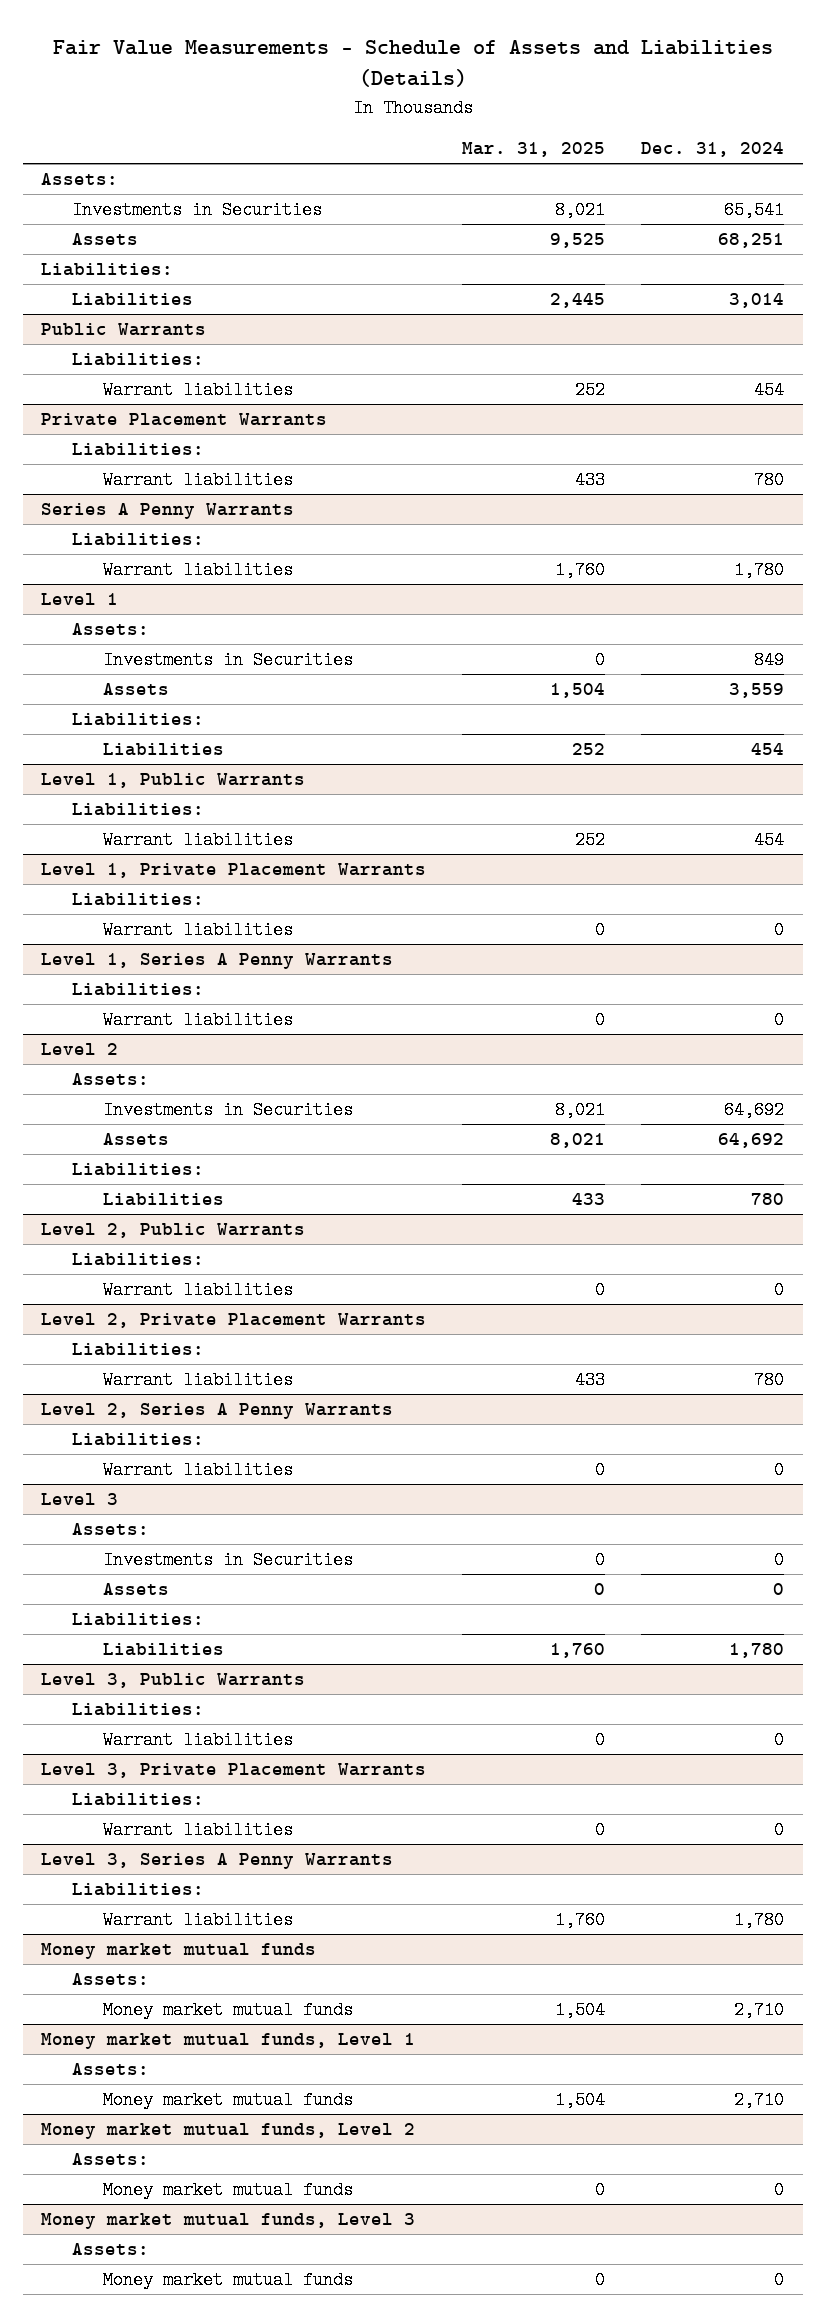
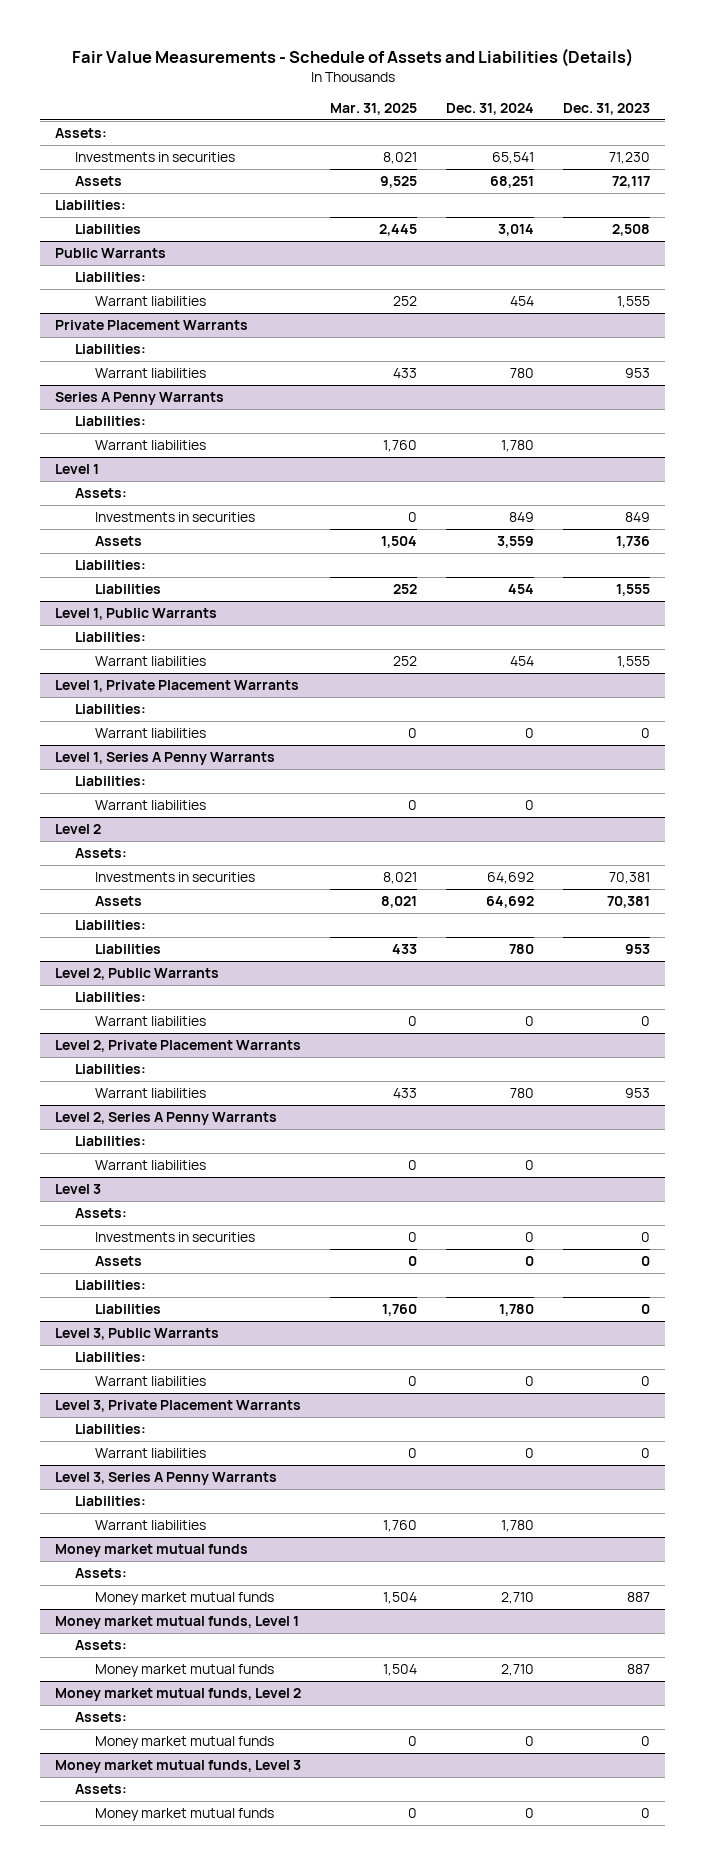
none -> [563,103,651,116] Dec. 31, 2023
[71,201,322,220] Investments in Securities -> [75,152,236,163] Investments in securities
[103,651,354,670] Investments in Securities -> [95,512,256,523] Investments in securities
[103,1101,354,1120] Investments in Securities -> [95,872,256,883] Investments in securities
[103,1551,354,1570] Investments in Securities -> [95,1232,256,1243] Investments in securities

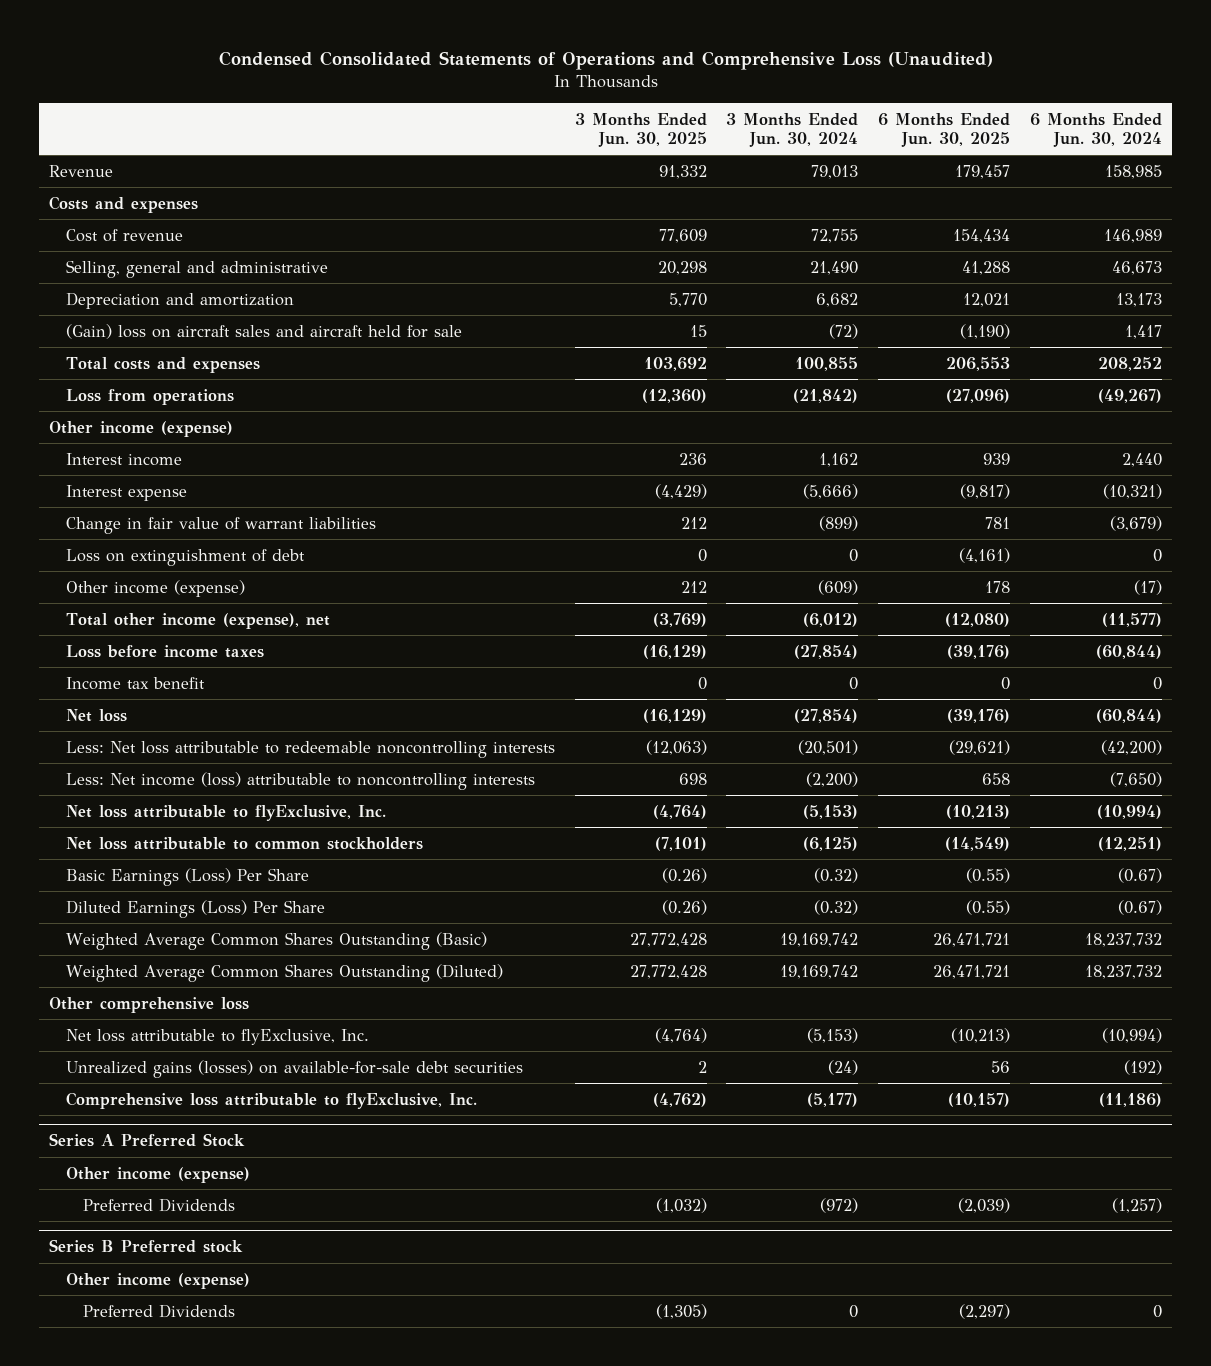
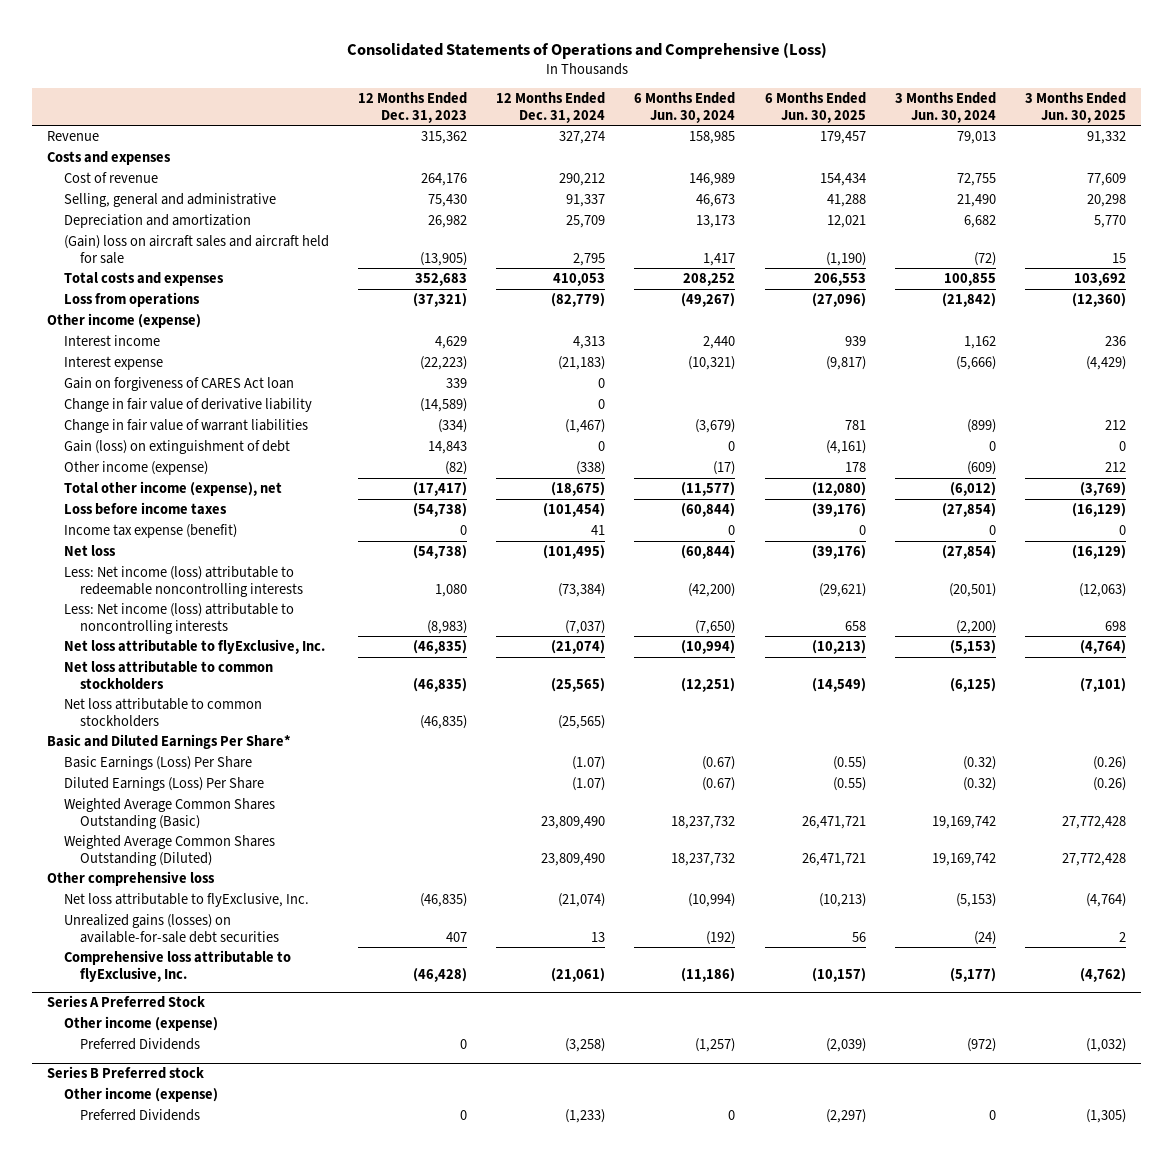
[218,50,993,70] Condensed Consolidated Statements of Operations and Comprehensive Loss (Unaudited) -> [346,41,827,59] Consolidated Statements of Operations and Comprehensive (Loss)
none -> [357,92,467,123] 12 Months Ended Dec. 31, 2023
none -> [496,92,606,123] 12 Months Ended Dec. 31, 2024
none -> [63,377,294,392] Gain on forgiveness of CARES Act loan
none -> [63,398,312,413] Change in fair value of derivative liability
[65,548,305,566] Loss on extinguishment of debt -> [63,440,290,455] Gain (loss) on extinguishment of debt
[65,676,205,690] Income tax benefit -> [63,524,237,539] Income tax expense (benefit)
[65,740,555,758] Less: Net loss attributable to redeemable noncontrolling interests -> [63,566,303,597] Less: Net income (loss) attributable to redeemable noncontrolling interests
none -> [63,698,262,727] Net loss attributable to common stockholders
none -> [47,734,292,750] Basic and Diluted Earnings Per Share*

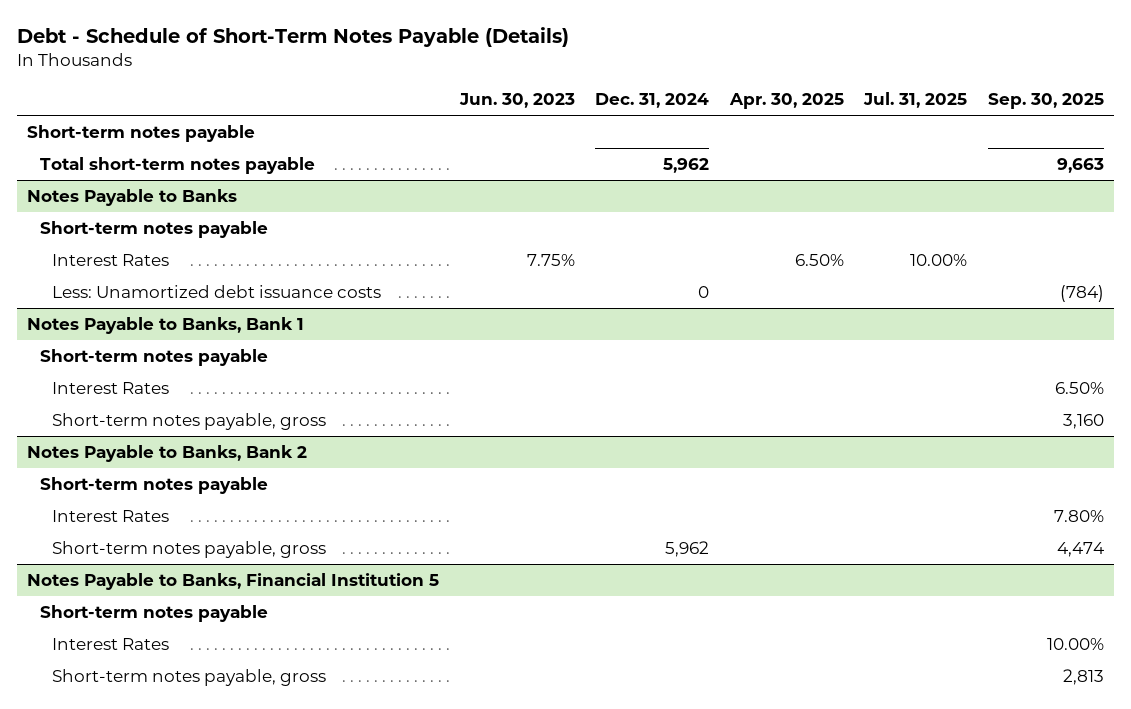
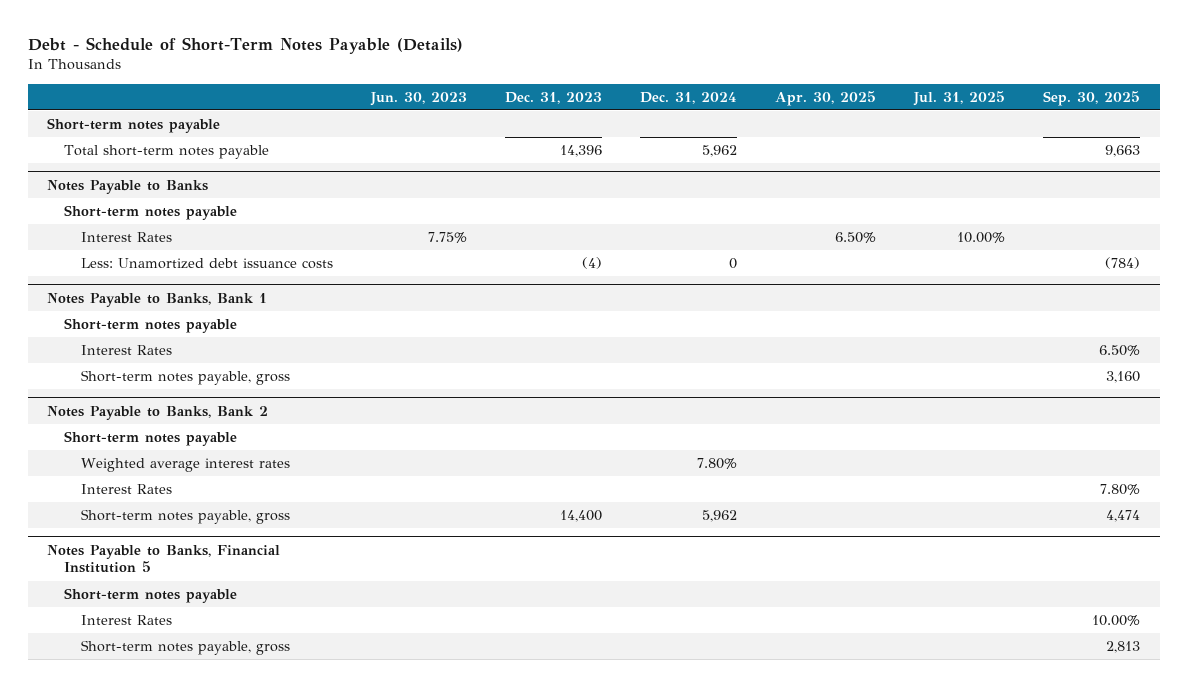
none -> [505,91,603,104] Dec. 31, 2023
none -> [81,458,291,473] Weighted average interest rates

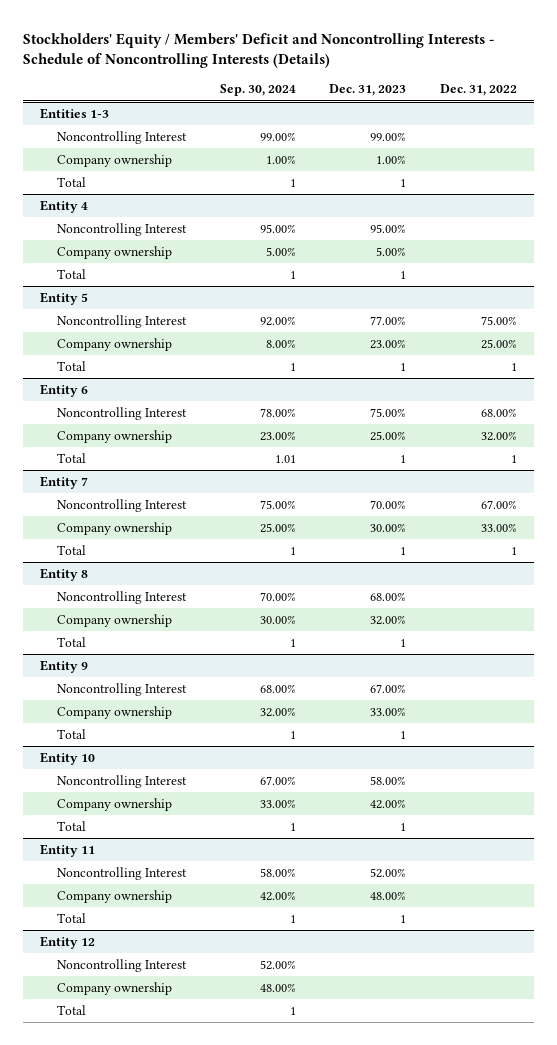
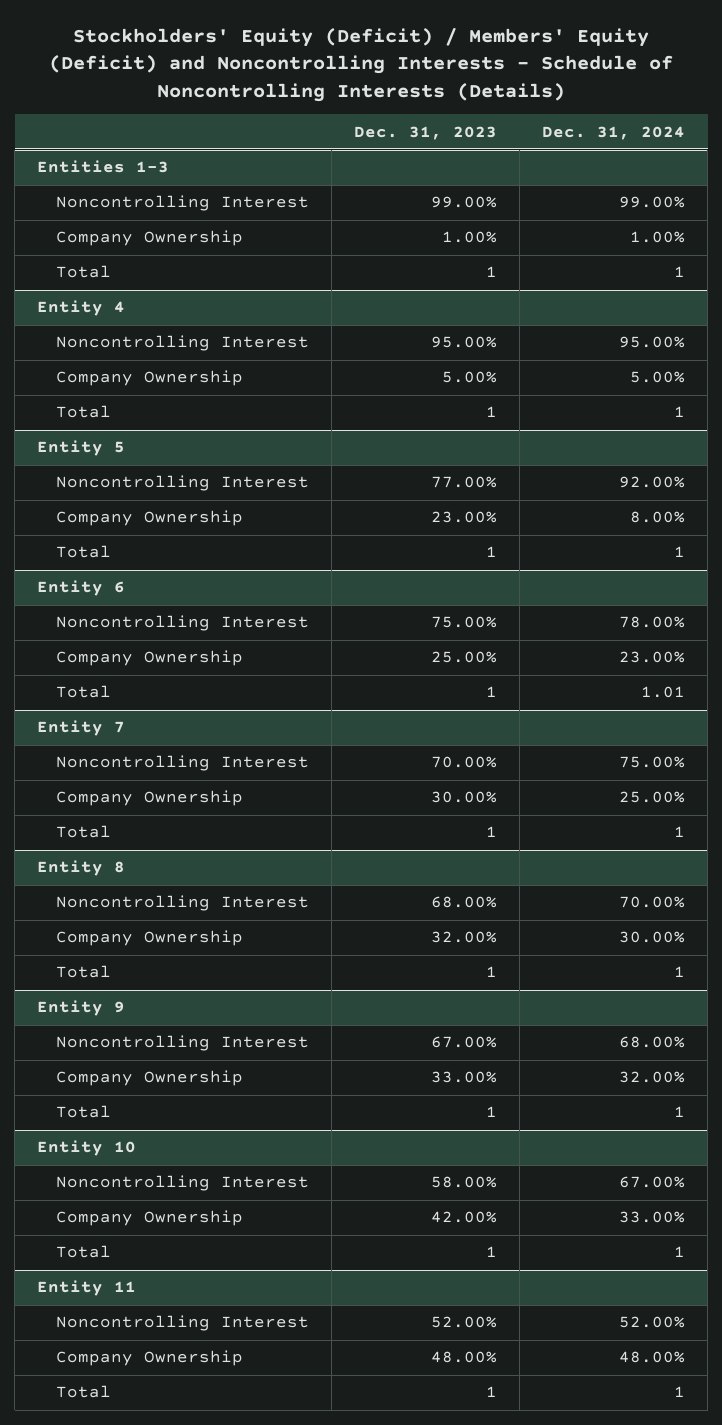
[23,32,495,69] Stockholders' Equity / Members' Deficit and Noncontrolling Interests - Schedule of Noncontrolling Interests (Details) -> [49,27,674,102] Stockholders' Equity (Deficit) / Members' Equity (Deficit) and Noncontrolling Interests - Schedule of Noncontrolling Interests (Details)
[219,84,296,97] Sep. 30, 2024 -> none
[439,84,517,97] Dec. 31, 2022 -> none
none -> [542,125,686,140] Dec. 31, 2024
[56,153,172,167] Company ownership -> [56,230,244,247] Company Ownership
[56,245,172,259] Company ownership -> [56,370,244,387] Company Ownership
[56,337,172,351] Company ownership -> [56,510,244,527] Company Ownership
[56,429,172,443] Company ownership -> [56,650,244,667] Company Ownership
[56,521,172,535] Company ownership -> [56,790,244,807] Company Ownership
[56,613,172,627] Company ownership -> [56,930,244,947] Company Ownership
[56,705,172,719] Company ownership -> [56,1070,244,1087] Company Ownership
[56,797,172,811] Company ownership -> [56,1210,244,1227] Company Ownership
[56,889,172,903] Company ownership -> [56,1350,244,1367] Company Ownership
[40,935,96,949] Entity 12 -> none
[56,958,187,972] Noncontrolling Interest -> none
[56,981,172,995] Company ownership -> none
[56,1004,86,1015] Total -> none

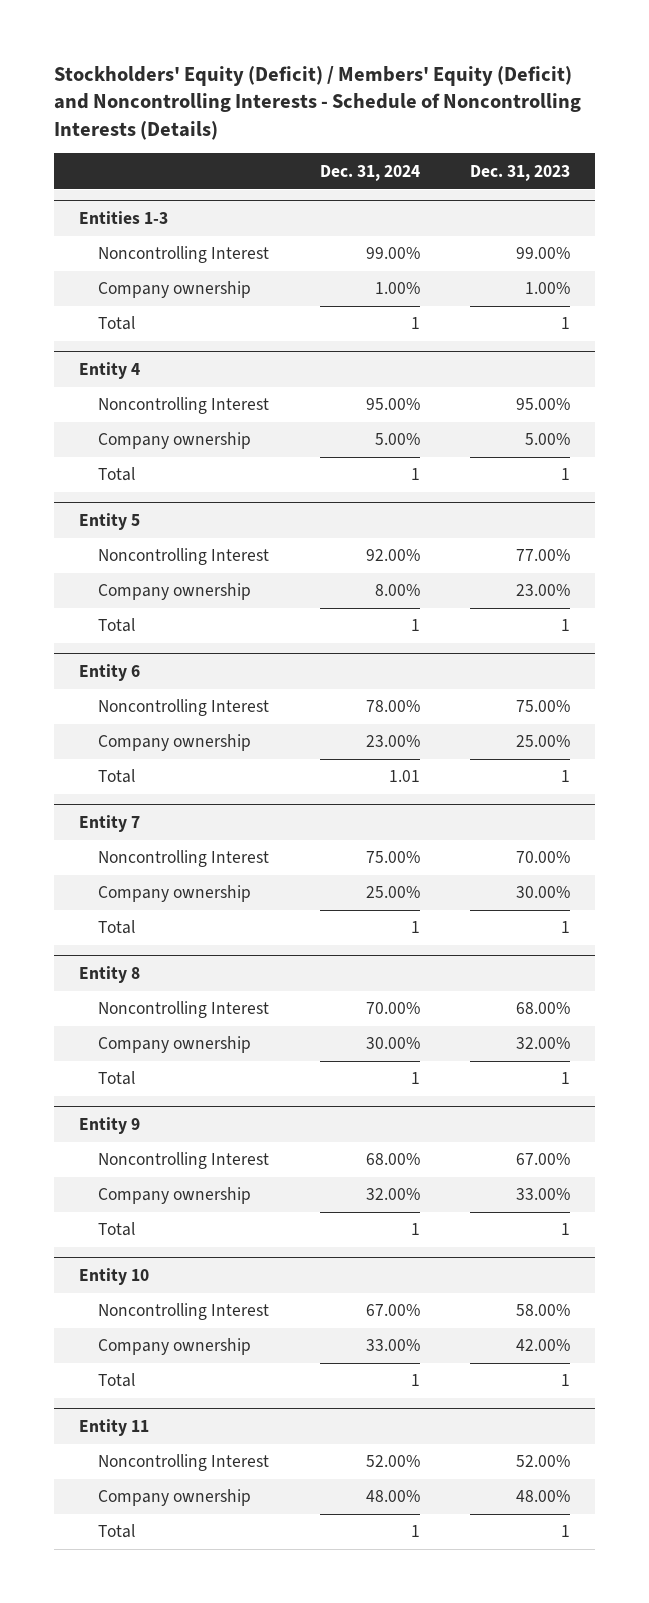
[56,230,244,247] Company Ownership -> [98,281,252,299] Company ownership
[56,370,244,387] Company Ownership -> [98,432,252,450] Company ownership
[56,510,244,527] Company Ownership -> [98,583,252,601] Company ownership
[56,650,244,667] Company Ownership -> [98,734,252,752] Company ownership
[56,790,244,807] Company Ownership -> [98,885,252,903] Company ownership
[56,930,244,947] Company Ownership -> [98,1036,252,1054] Company ownership
[56,1070,244,1087] Company Ownership -> [98,1187,252,1205] Company ownership
[56,1210,244,1227] Company Ownership -> [98,1338,252,1356] Company ownership
[56,1350,244,1367] Company Ownership -> [98,1489,252,1507] Company ownership

